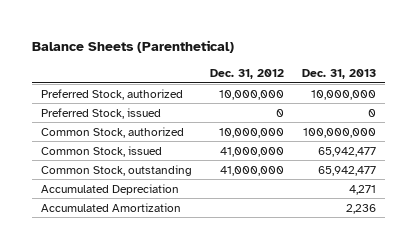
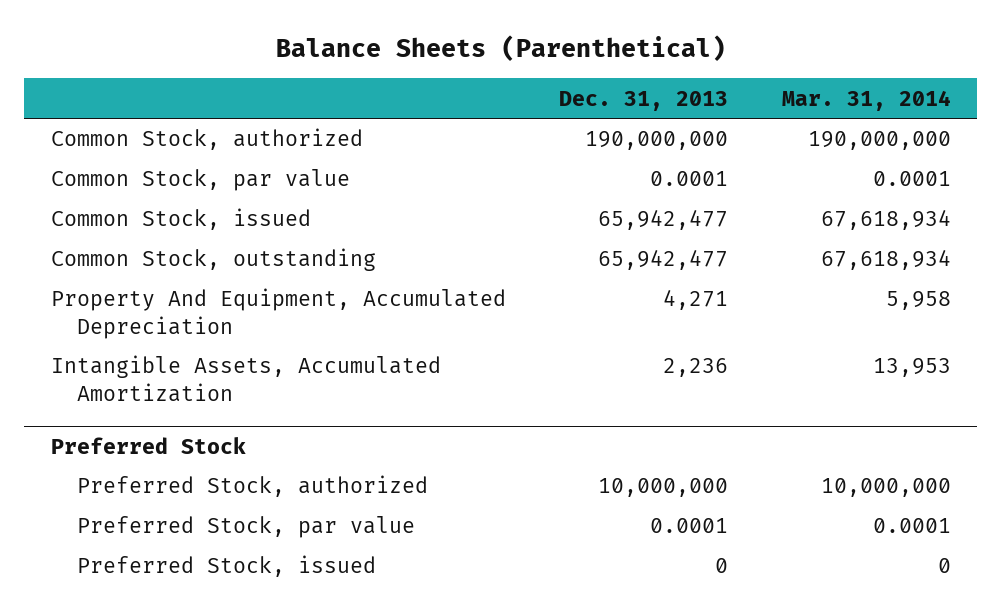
[210,69,285,80] Dec. 31, 2012 -> none
none -> [781,89,951,111] Mar. 31, 2014
[41,88,184,100] Preferred Stock, authorized -> none
[41,107,162,119] Preferred Stock, issued -> none
[303,127,377,138] 100,000,000 -> [585,131,729,151] 190,000,000
none -> [50,169,350,192] Common Stock, par value
[41,183,180,195] Accumulated Depreciation -> [50,288,506,339] Property And Equipment, Accumulated Depreciation
[41,202,182,212] Accumulated Amortization -> [50,355,441,402] Intangible Assets, Accumulated Amortization
none -> [50,436,246,454] Preferred Stock
none -> [77,475,429,498] Preferred Stock, authorized
none -> [77,516,416,539] Preferred Stock, par value
none -> [77,555,377,578] Preferred Stock, issued

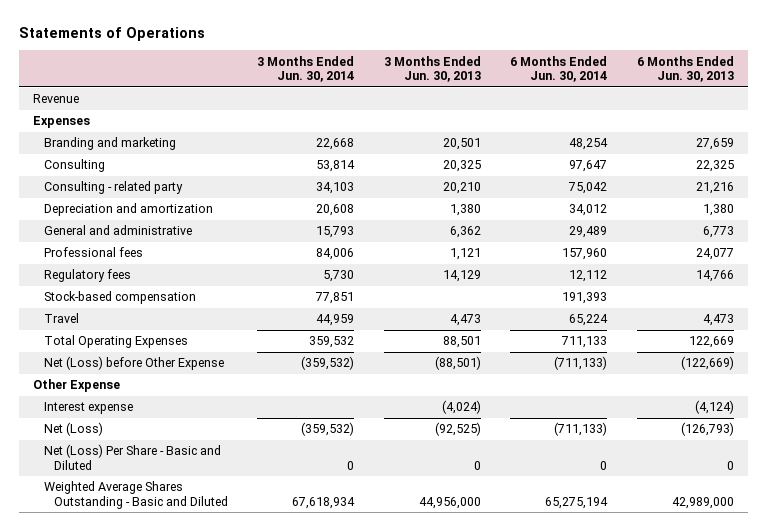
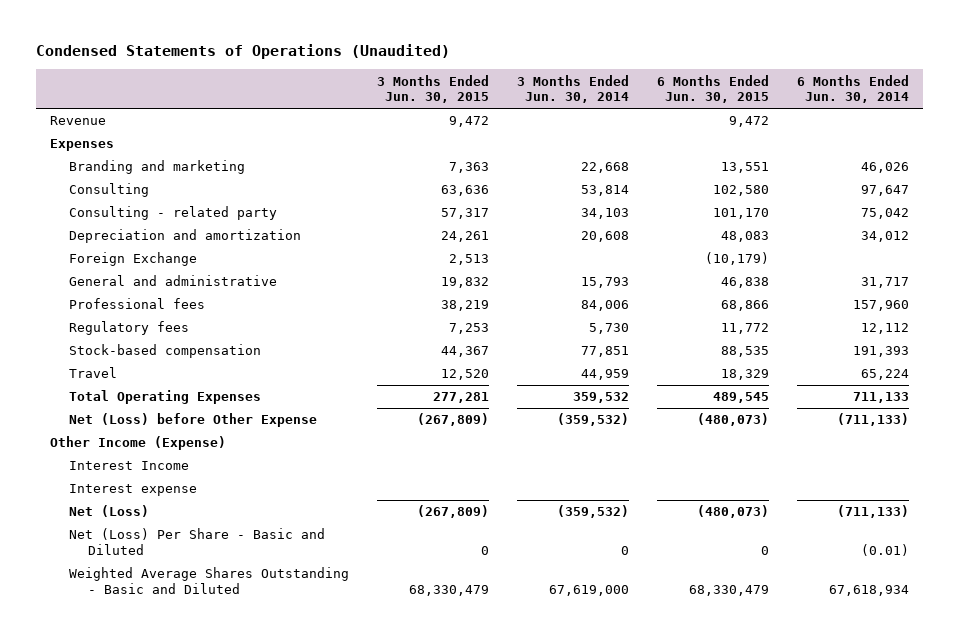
[18,27,205,42] Statements of Operations -> [36,44,451,60] Condensed Statements of Operations (Unaudited)
[383,55,481,83] 3 Months Ended Jun. 30, 2013 -> none
[636,55,734,83] 6 Months Ended Jun. 30, 2013 -> none
none -> [376,74,489,104] 3 Months Ended Jun. 30, 2015
none -> [656,74,769,104] 6 Months Ended Jun. 30, 2015
[569,138,609,151] 48,254 -> [860,162,909,174] 46,026
none -> [68,252,197,267] Foreign Exchange
[569,226,608,239] 29,489 -> [860,277,909,289] 31,717
[33,379,121,393] Other Expense -> [50,436,227,451] Other Income (Expense)
none -> [68,461,189,471] Interest Income
[600,460,608,470] 0 -> [860,544,909,557] (0.01)
[292,496,356,509] 67,618,934 -> [548,585,629,597] 67,619,000
[545,496,609,509] 65,275,194 -> [828,585,909,597] 67,618,934

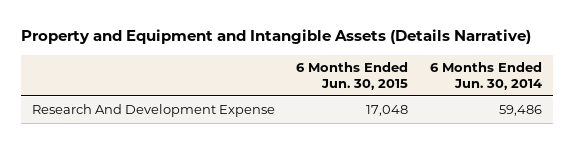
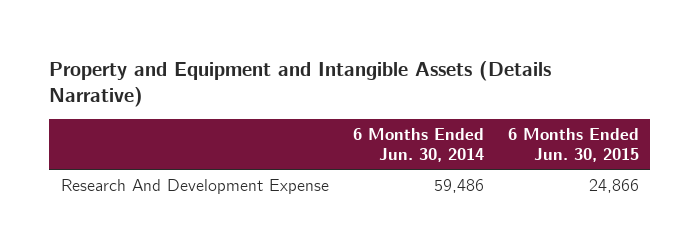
[366,105,409,117] 17,048 -> [588,178,639,193] 24,866

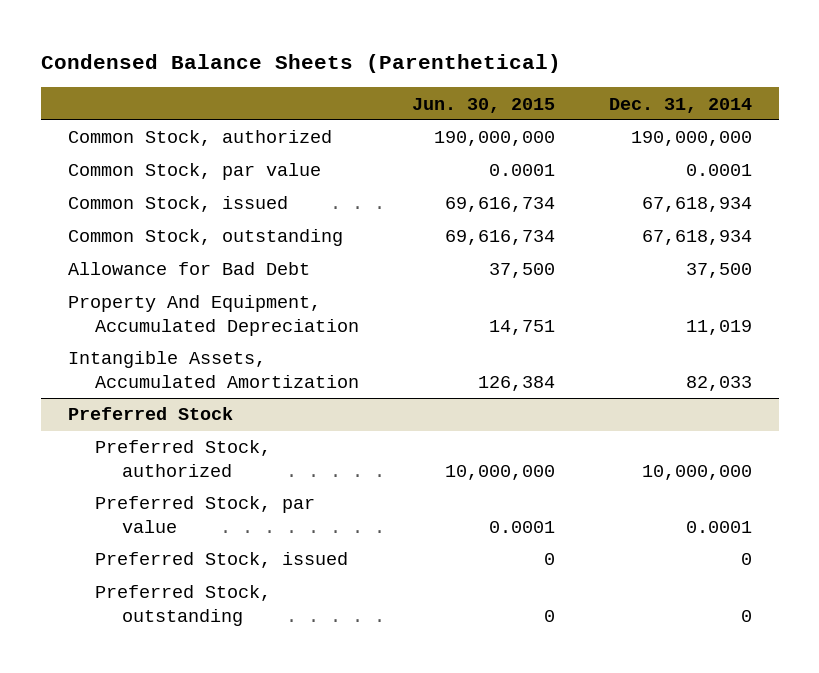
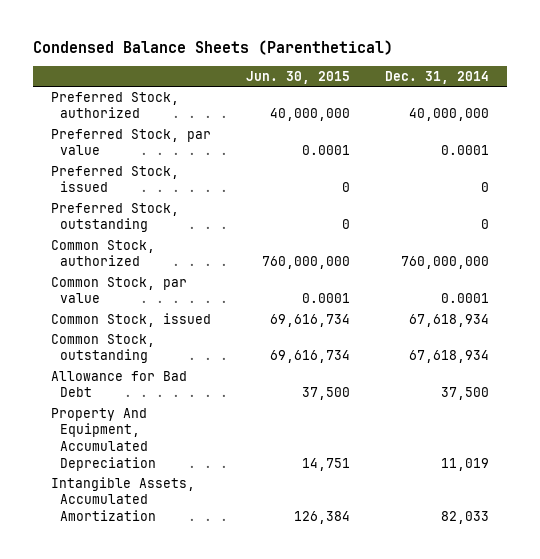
none -> [50,91,179,119] Preferred Stock, authorized
none -> [50,128,211,156] Preferred Stock, par value
none -> [50,165,179,193] Preferred Stock, issued
none -> [50,202,179,233] Preferred Stock, outstanding
[434,131,556,147] 190,000,000 -> [261,256,350,270] 760,000,000
[630,131,752,147] 190,000,000 -> [401,256,490,270] 760,000,000
[67,407,233,421] Preferred Stock -> none
[94,440,271,477] Preferred Stock, authorized -> none
[94,496,315,533] Preferred Stock, par value -> none
[94,552,348,569] Preferred Stock, issued -> none
[94,585,271,626] Preferred Stock, outstanding -> none

